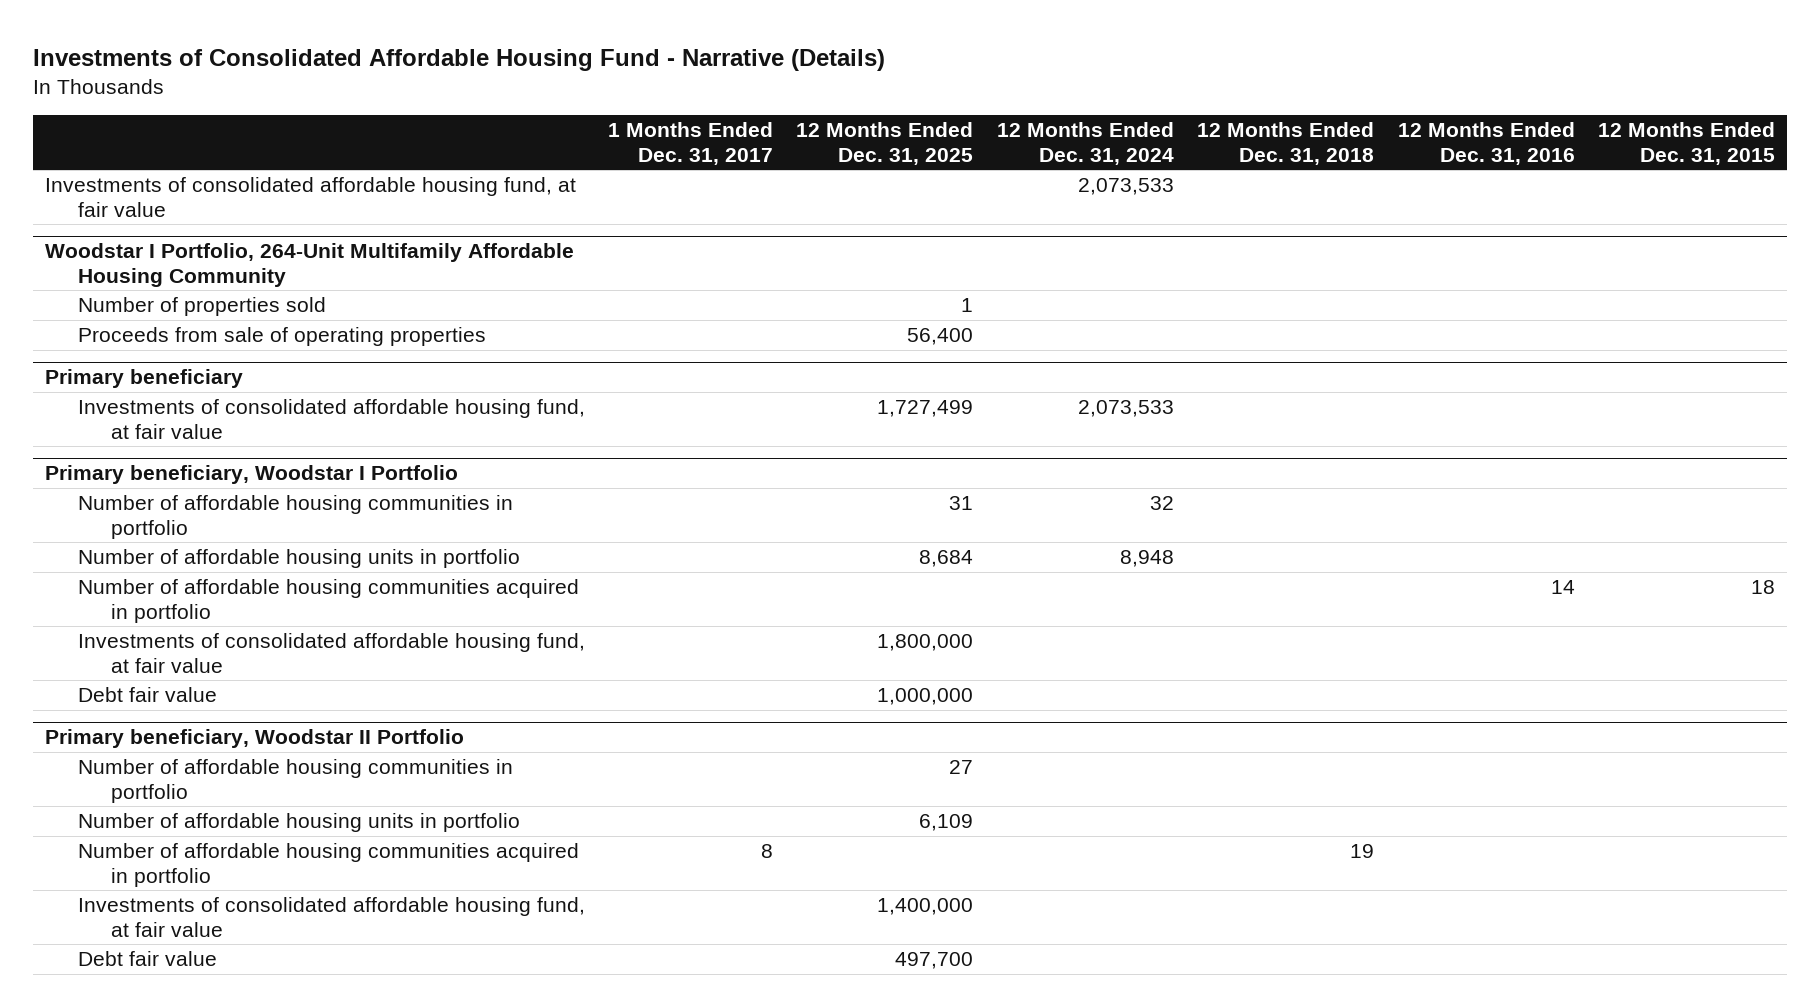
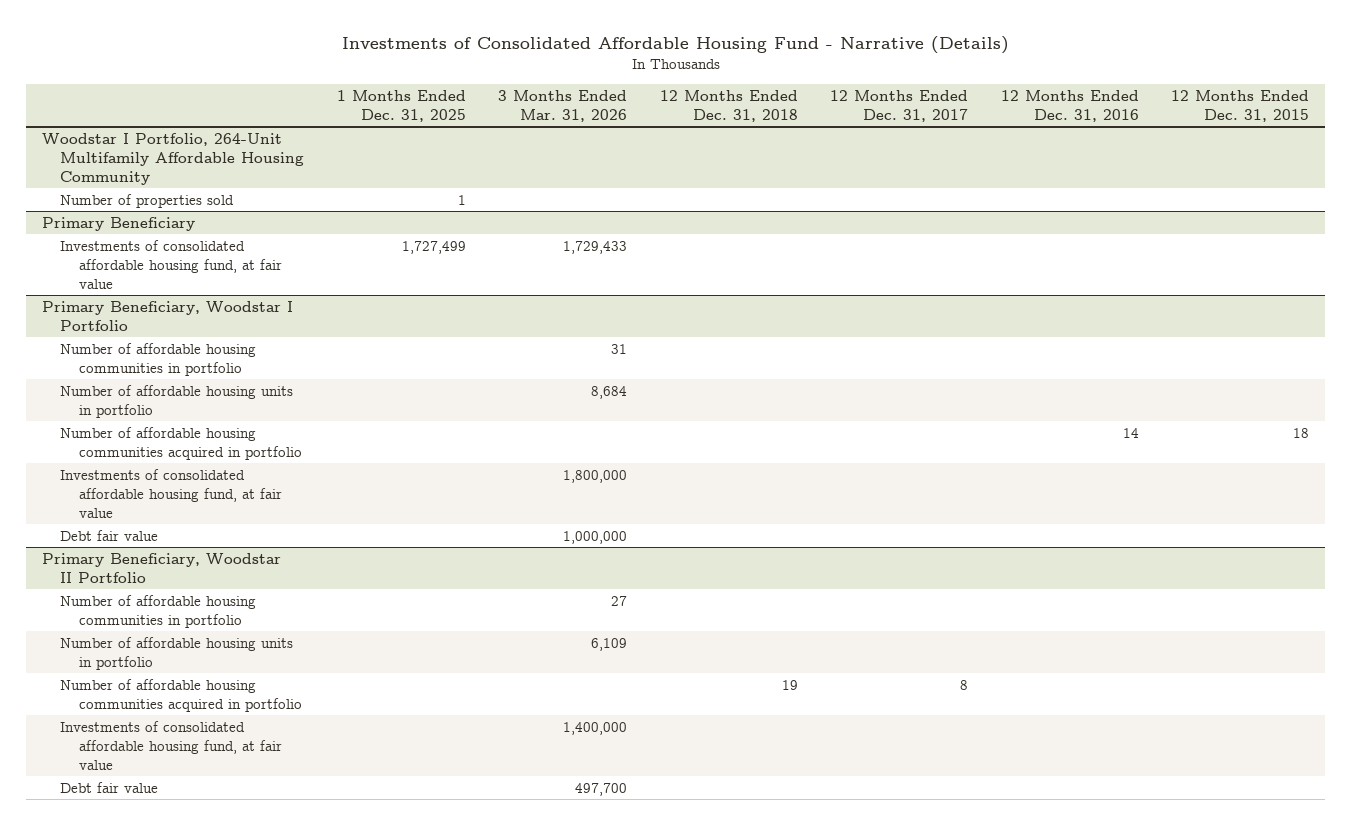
[608,122,774,165] 1 Months Ended Dec. 31, 2017 -> none
[796,122,974,165] 12 Months Ended Dec. 31, 2025 -> none
[996,122,1174,165] 12 Months Ended Dec. 31, 2024 -> none
none -> [336,89,466,122] 1 Months Ended Dec. 31, 2025
none -> [498,89,628,122] 3 Months Ended Mar. 31, 2026
none -> [830,89,969,122] 12 Months Ended Dec. 31, 2017
[44,177,576,217] Investments of consolidated affordable housing fund, at fair value -> none
[77,327,486,347] Proceeds from sale of operating properties -> none
[44,369,243,389] Primary beneficiary -> [42,216,196,231] Primary Beneficiary
[44,465,458,485] Primary beneficiary, Woodstar I Portfolio -> [42,300,294,331] Primary Beneficiary, Woodstar I Portfolio
[44,729,464,749] Primary beneficiary, Woodstar II Portfolio -> [42,552,282,583] Primary Beneficiary, Woodstar II Portfolio

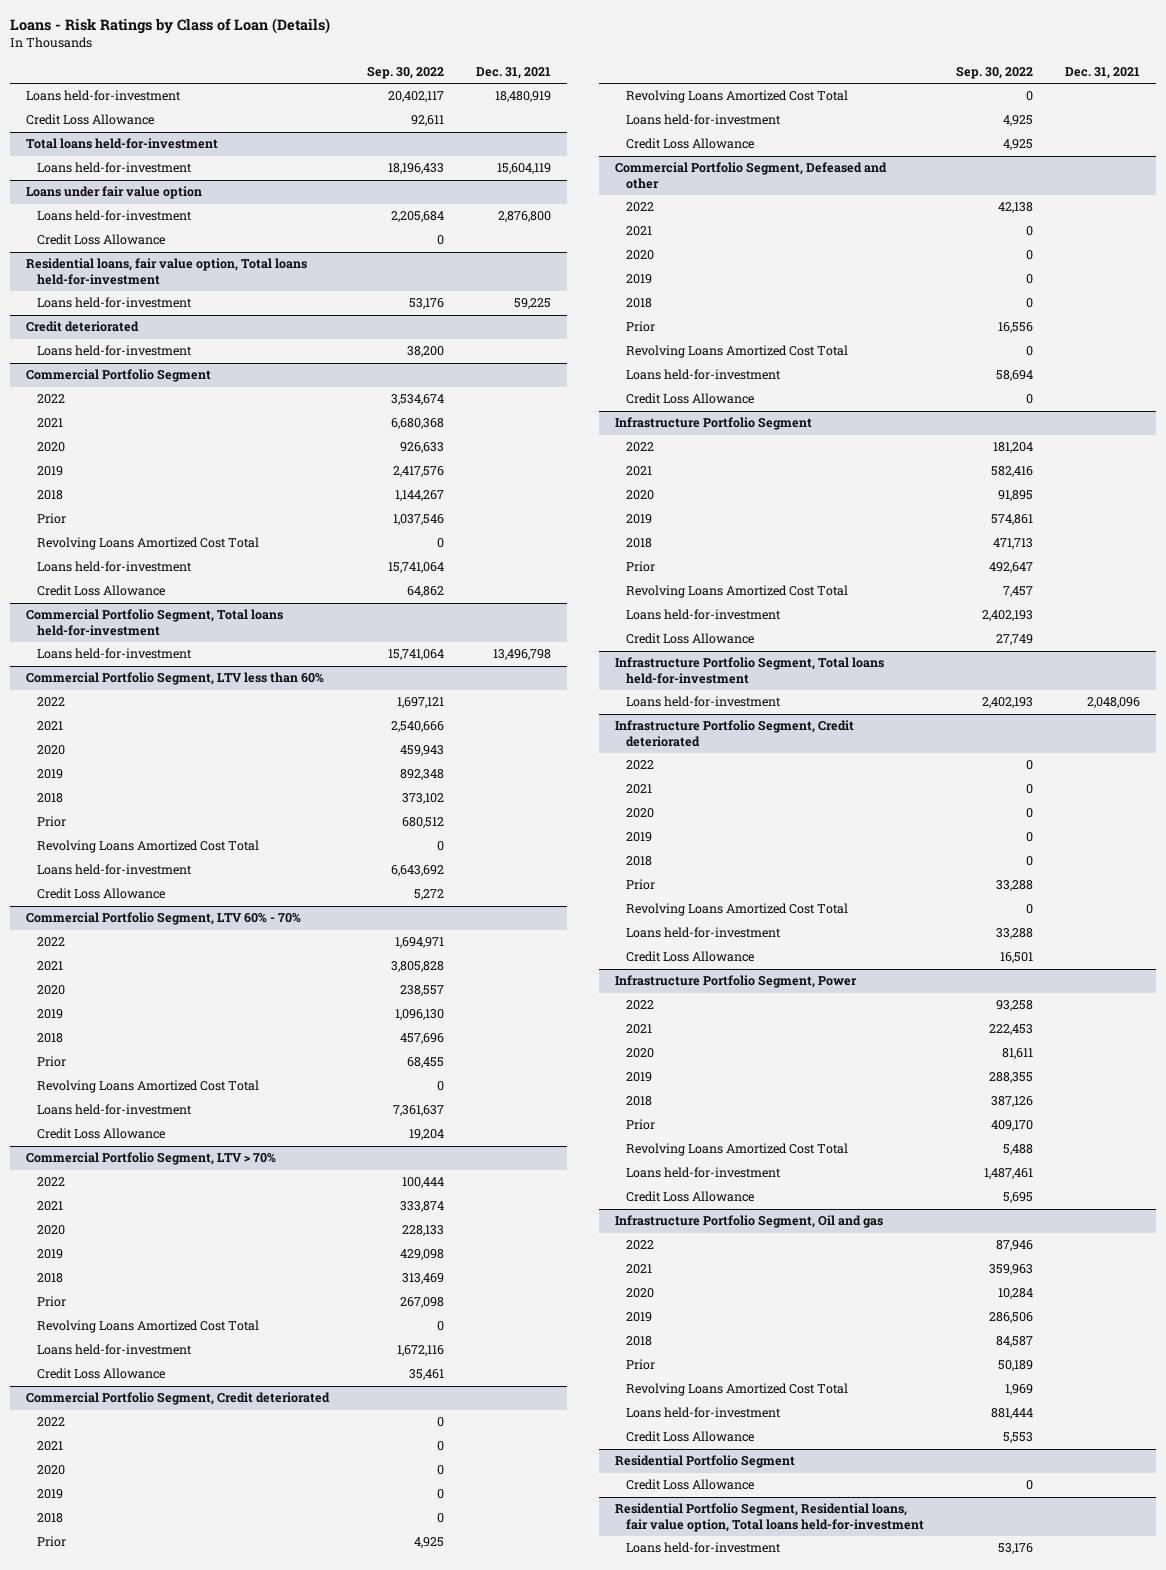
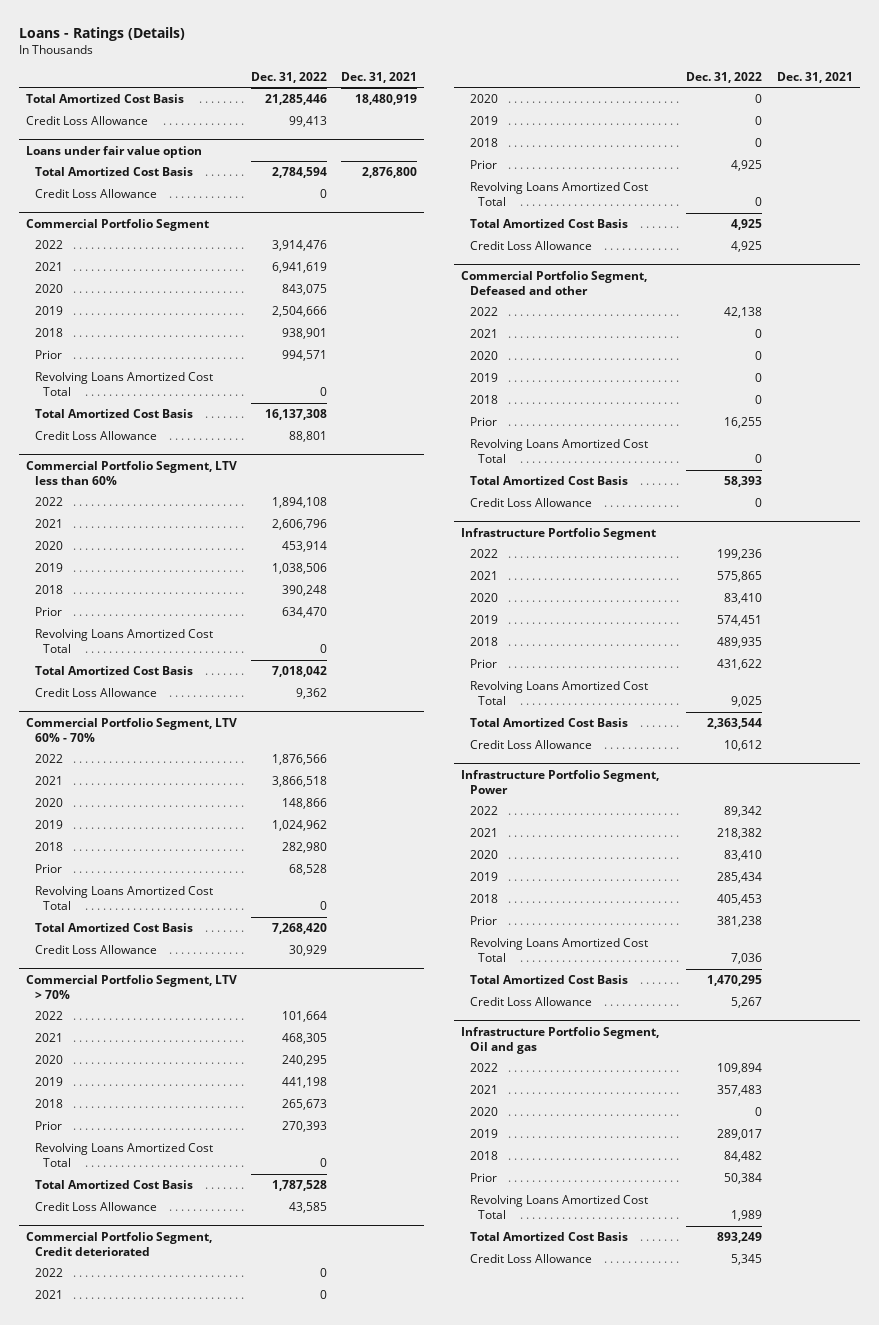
[10,17,331,34] Loans - Risk Ratings by Class of Loan (Details) -> [19,26,186,41] Loans - Ratings (Details)
[367,66,445,80] Sep. 30, 2022 -> none
none -> [251,71,328,83] Dec. 31, 2022
[26,90,182,102] Loans held-for-investment -> [26,94,185,104] Total Amortized Cost Basis
[26,138,219,150] Total loans held-for-investment -> none
[37,162,193,174] Loans held-for-investment -> none
[37,210,193,222] Loans held-for-investment -> [34,167,193,177] Total Amortized Cost Basis
[26,258,308,285] Residential loans, fair value option, Total loans held-for-investment -> none
[37,297,193,309] Loans held-for-investment -> none
[26,321,140,333] Credit deteriorated -> none
[37,345,193,357] Loans held-for-investment -> none
[37,561,193,573] Loans held-for-investment -> [34,409,193,419] Total Amortized Cost Basis
[26,609,284,636] Commercial Portfolio Segment, Total loans held-for-investment -> none
[37,648,193,660] Loans held-for-investment -> none
[37,864,193,876] Loans held-for-investment -> [34,666,193,676] Total Amortized Cost Basis
[37,1104,193,1116] Loans held-for-investment -> [34,923,193,933] Total Amortized Cost Basis
[37,1344,193,1356] Loans held-for-investment -> [34,1180,193,1190] Total Amortized Cost Basis
[625,114,781,126] Loans held-for-investment -> [469,219,628,229] Total Amortized Cost Basis
[625,369,781,381] Loans held-for-investment -> [469,476,628,486] Total Amortized Cost Basis
[625,609,781,621] Loans held-for-investment -> [469,718,628,728] Total Amortized Cost Basis
[615,657,885,684] Infrastructure Portfolio Segment, Total loans held-for-investment -> none
[625,696,781,708] Loans held-for-investment -> none
[615,720,855,747] Infrastructure Portfolio Segment, Credit deteriorated -> none
[625,760,654,771] 2022 -> none
[625,784,652,795] 2021 -> none
[625,808,654,819] 2020 -> none
[625,832,652,843] 2019 -> none
[625,856,652,867] 2018 -> none
[625,879,655,891] Prior -> none
[625,903,848,917] Revolving Loans Amortized Cost Total -> none
[625,927,781,939] Loans held-for-investment -> none
[625,951,754,963] Credit Loss Allowance -> none
[625,1167,781,1179] Loans held-for-investment -> [469,975,628,985] Total Amortized Cost Basis
[625,1407,781,1419] Loans held-for-investment -> [469,1232,628,1242] Total Amortized Cost Basis
[615,1455,796,1469] Residential Portfolio Segment -> none
[625,1479,754,1491] Credit Loss Allowance -> none
[615,1503,924,1532] Residential Portfolio Segment, Residential loans, fair value option, Total loans held-for-investment -> none
[625,1542,781,1554] Loans held-for-investment -> none

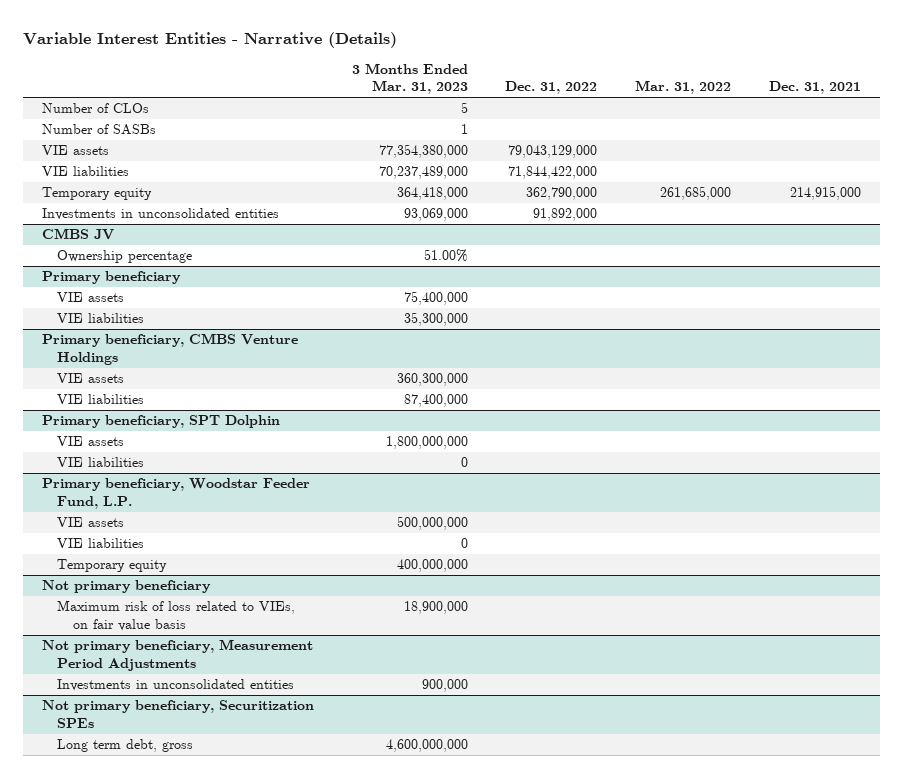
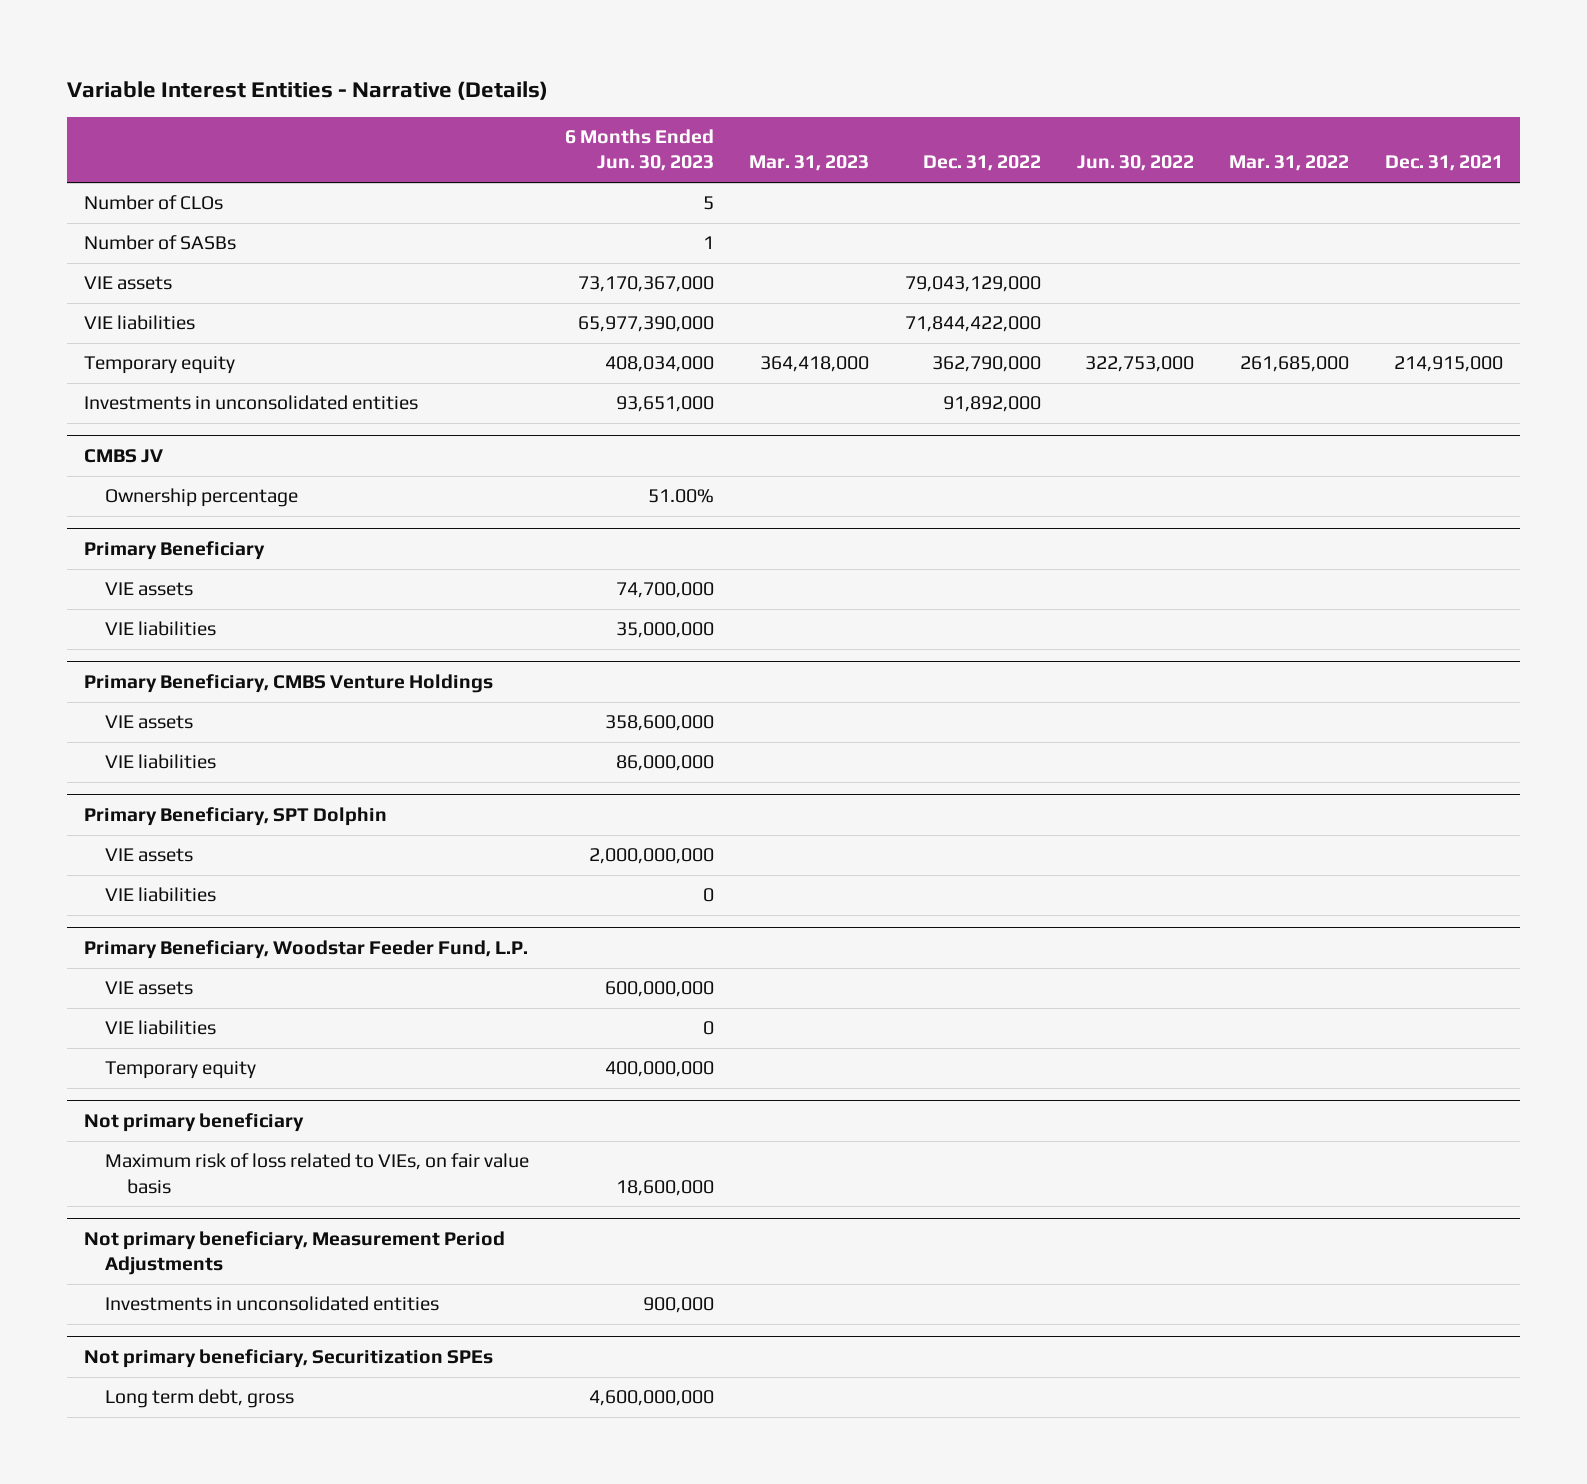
[351,62,468,95] 3 Months Ended Mar. 31, 2023 -> none
none -> [564,128,714,172] 6 Months Ended Jun. 30, 2023
none -> [749,155,870,172] Mar. 31, 2023
none -> [1076,155,1194,172] Jun. 30, 2022
[41,271,181,285] Primary beneficiary -> [84,541,266,561] Primary Beneficiary
[41,333,298,366] Primary beneficiary, CMBS Venture Holdings -> [84,674,494,694] Primary Beneficiary, CMBS Venture Holdings
[41,415,280,429] Primary beneficiary, SPT Dolphin -> [84,807,388,827] Primary Beneficiary, SPT Dolphin
[41,478,310,510] Primary beneficiary, Woodstar Feeder Fund, L.P. -> [84,940,529,960] Primary Beneficiary, Woodstar Feeder Fund, L.P.

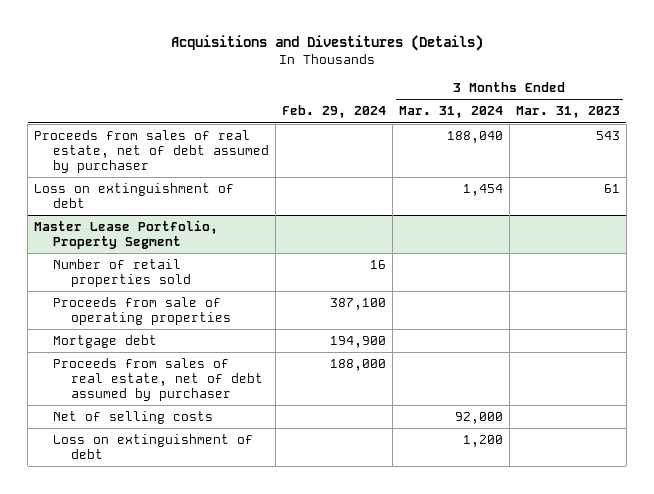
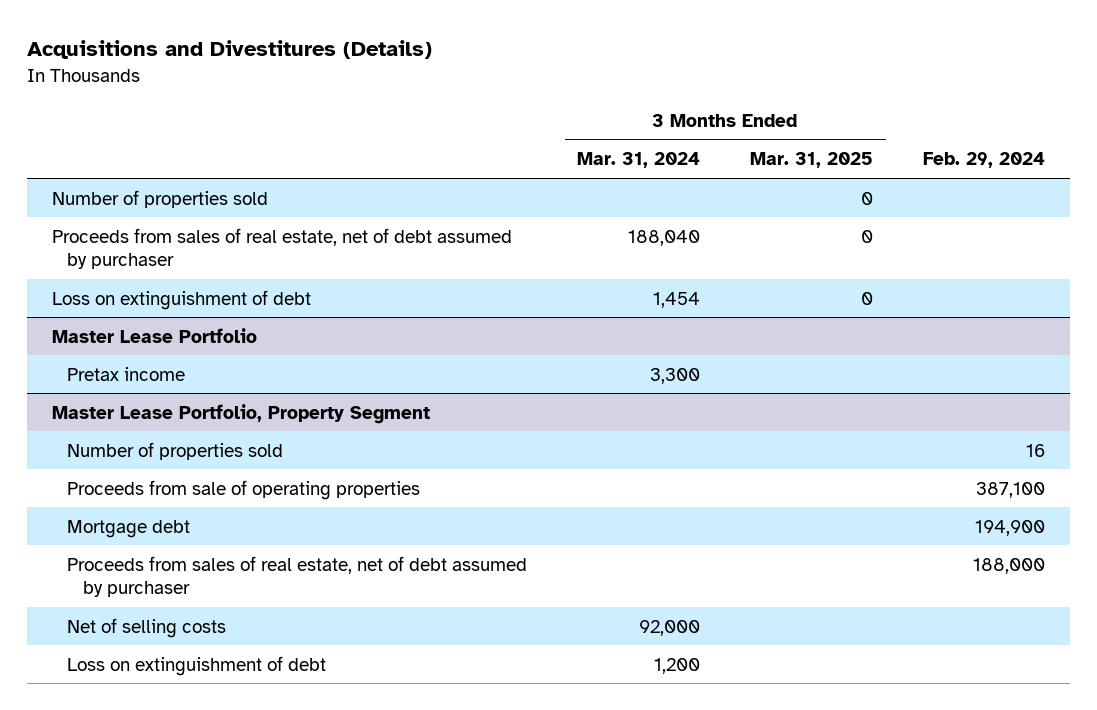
[515,106,620,119] Mar. 31, 2023 -> none
none -> [750,152,874,169] Mar. 31, 2025
none -> [51,189,268,208] Number of properties sold
none -> [51,327,257,343] Master Lease Portfolio
none -> [67,366,186,381] Pretax income
[52,259,192,287] Number of retail properties sold -> [67,441,284,460] Number of properties sold

